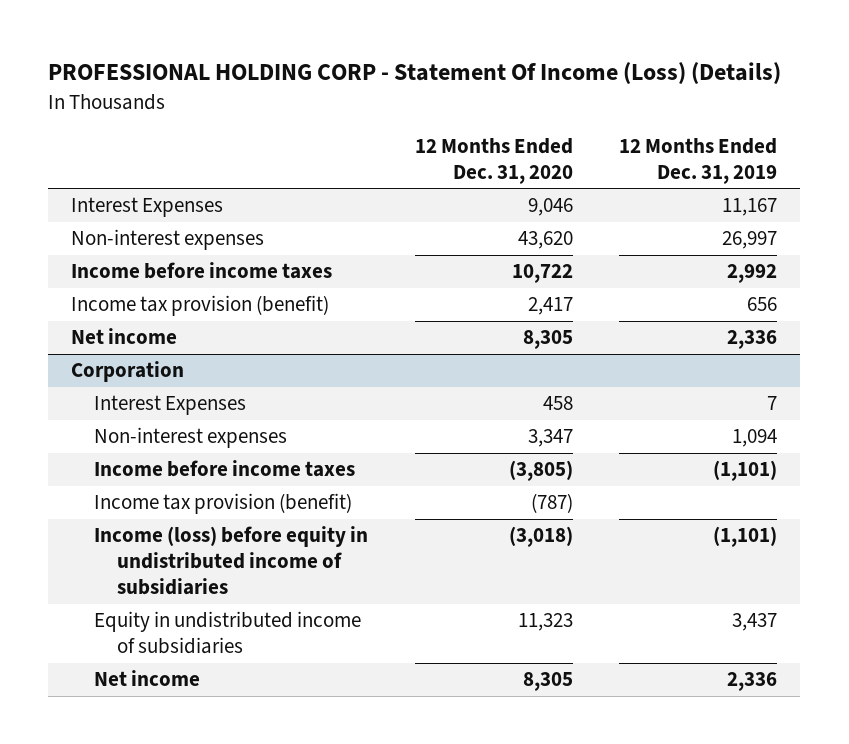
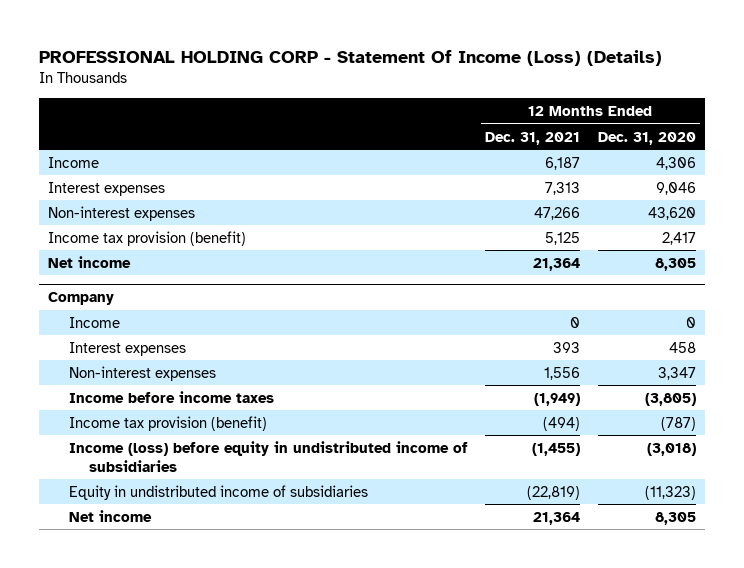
[619,137,778,184] 12 Months Ended Dec. 31, 2019 -> none
none -> [485,131,581,145] Dec. 31, 2021
none -> [48,156,100,168] Income
[71,197,224,218] Interest Expenses -> [48,181,166,196] Interest expenses
[71,262,333,280] Income before income taxes -> none
[71,361,185,383] Corporation -> [48,292,115,306] Company
none -> [68,316,120,328] Income
[94,395,247,416] Interest Expenses -> [68,341,186,356] Interest expenses
[517,613,573,632] 11,323 -> [644,485,696,500] (11,323)

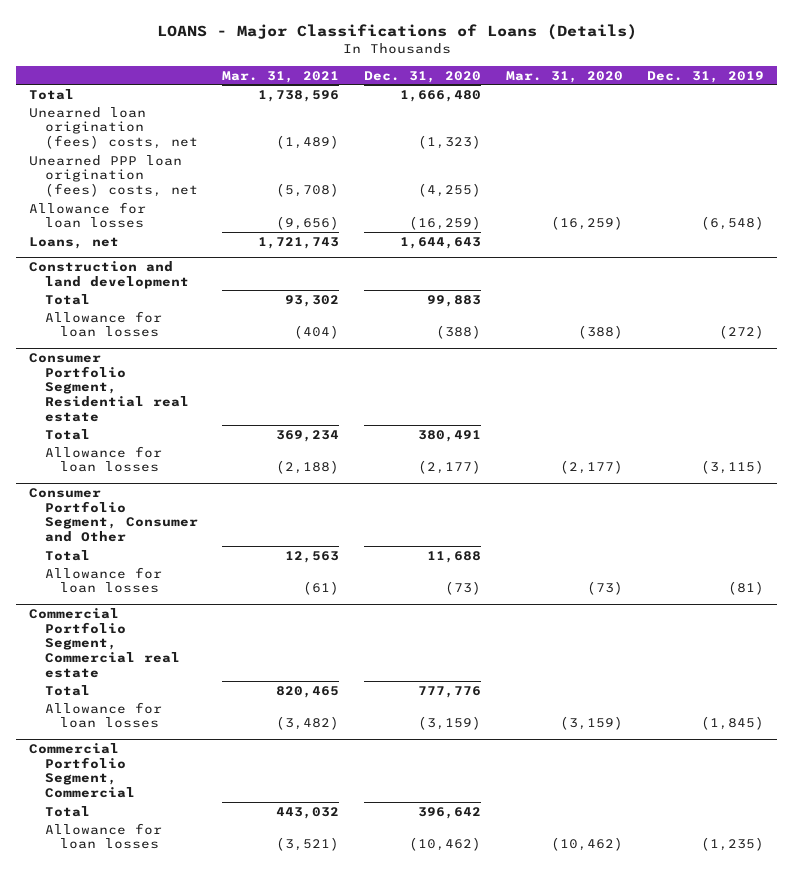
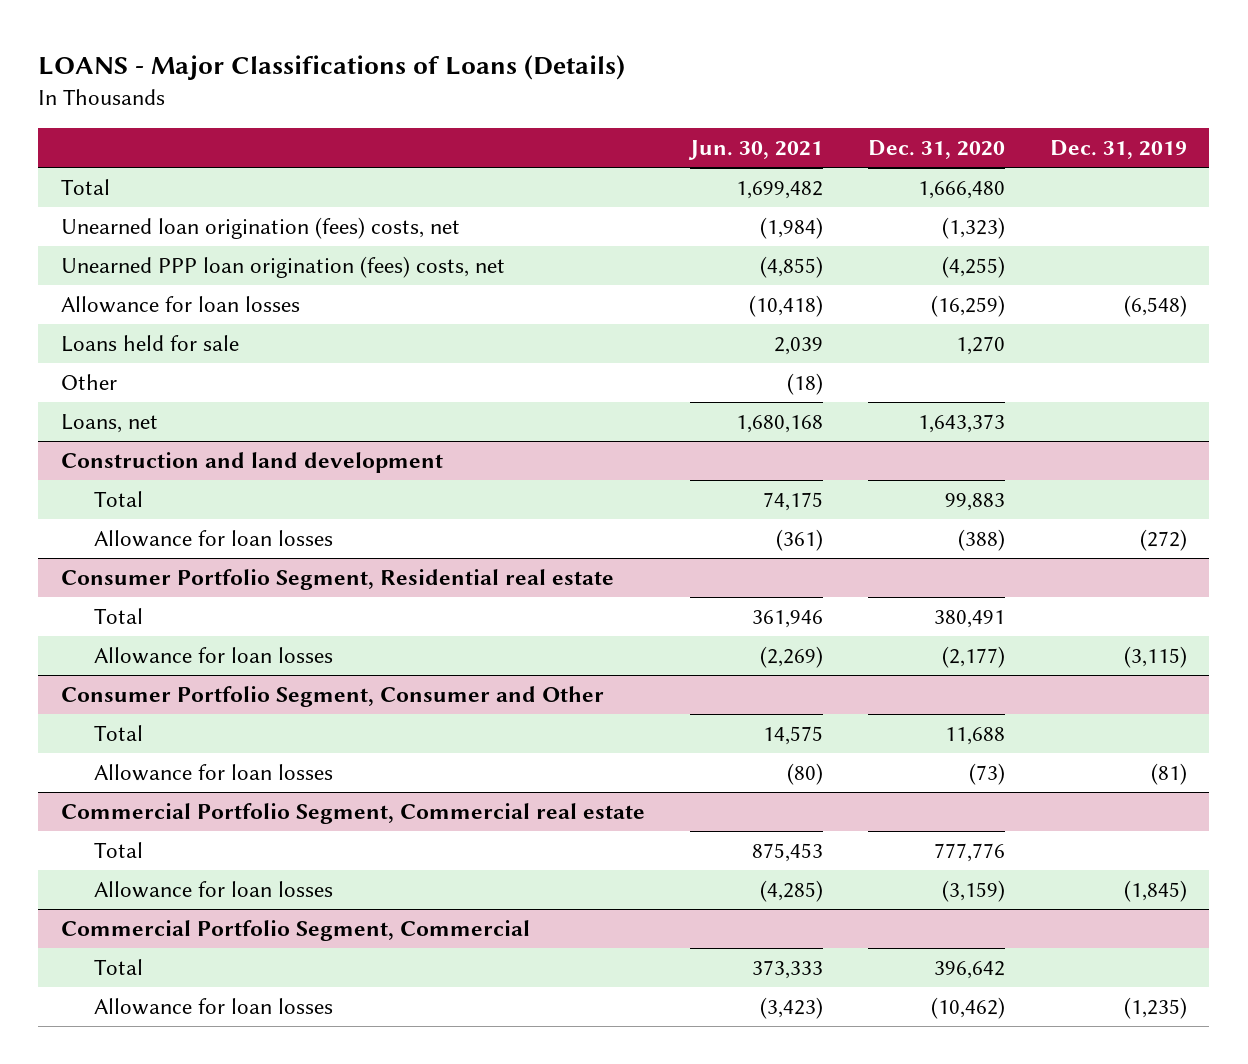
[222,70,340,83] Mar. 31, 2021 -> none
[505,70,623,83] Mar. 31, 2020 -> none
none -> [687,140,823,161] Jun. 30, 2021
none -> [60,335,239,353] Loans held for sale
none -> [60,374,117,391] Other
[400,236,482,249] 1,644,643 -> [917,414,1005,434] 1,643,373

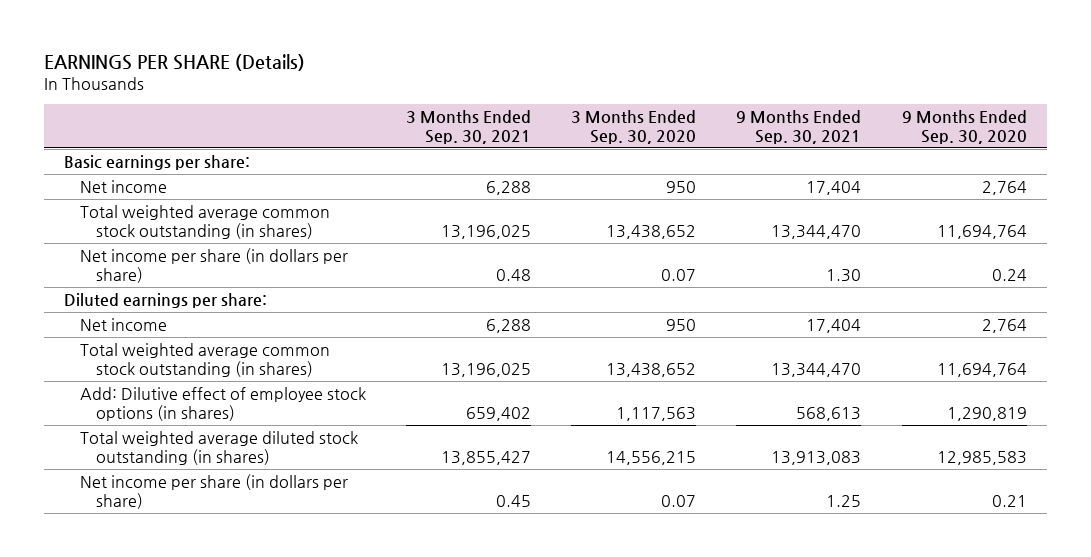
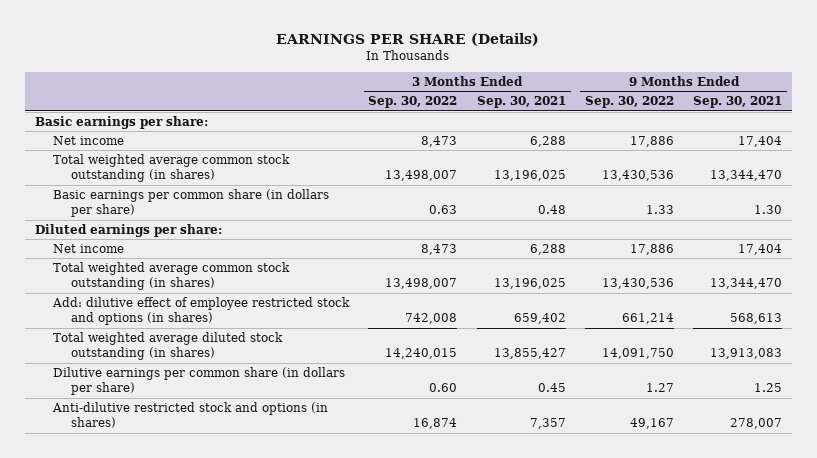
[571,110,697,144] 3 Months Ended Sep. 30, 2020 -> none
[901,110,1027,144] 9 Months Ended Sep. 30, 2020 -> none
none -> [368,96,458,109] Sep. 30, 2022
none -> [585,96,675,109] Sep. 30, 2022
[79,247,348,283] Net income per share (in dollars per share) -> [53,189,330,218] Basic earnings per common share (in dollars per share)
[79,386,366,421] Add: Dilutive effect of employee stock options (in shares) -> [52,297,351,326] Add: dilutive effect of employee restricted stock and options (in shares)
[79,473,348,509] Net income per share (in dollars per share) -> [53,367,346,396] Dilutive earnings per common share (in dollars per share)
none -> [52,402,329,429] Anti-dilutive restricted stock and options (in shares)

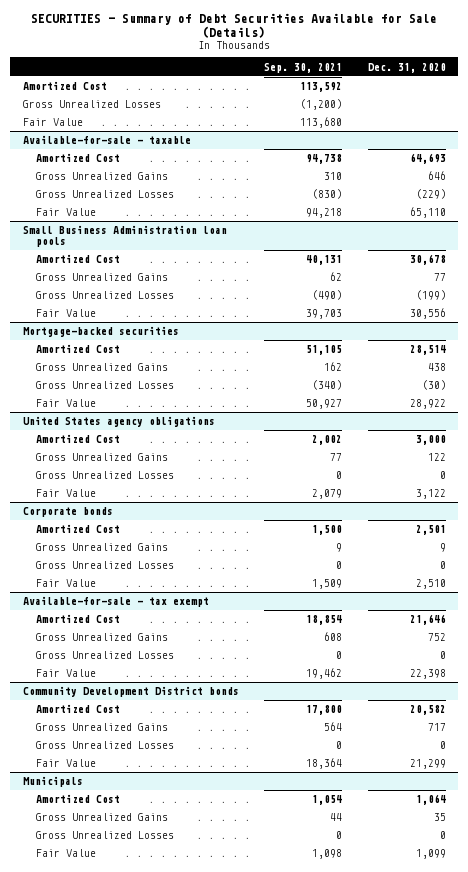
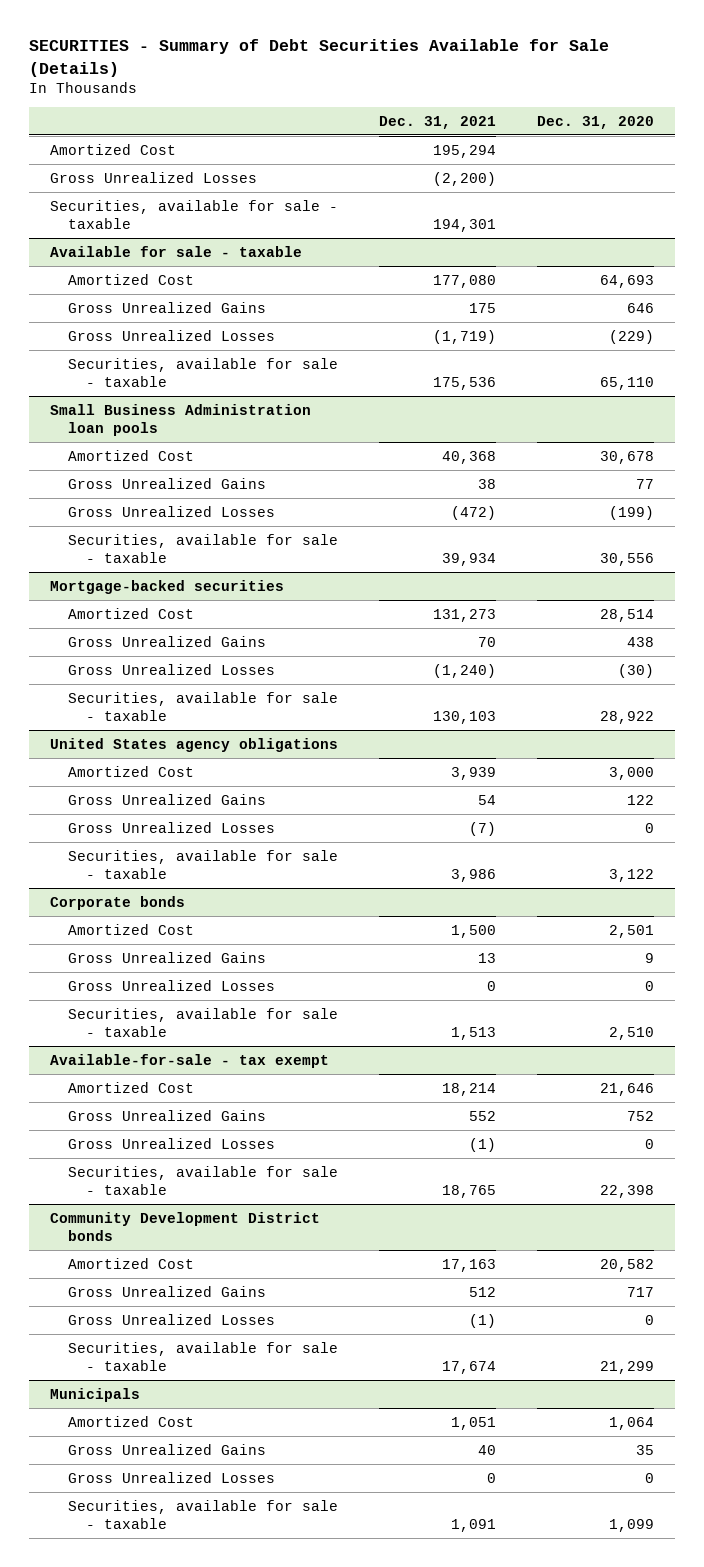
[264,62,343,73] Sep. 30, 2021 -> none
none -> [378,115,496,129] Dec. 31, 2021
[22,118,83,127] Fair Value -> [49,199,338,230] Securities, available for sale - taxable
[22,135,191,145] Available-for-sale - taxable -> [49,245,302,257] Available for sale - taxable
[36,208,97,217] Fair Value -> [67,357,338,388] Securities, available for sale - taxable
[36,309,97,318] Fair Value -> [67,533,338,564] Securities, available for sale - taxable
[36,399,97,408] Fair Value -> [67,691,338,722] Securities, available for sale - taxable
[36,489,97,498] Fair Value -> [67,849,338,880] Securities, available for sale - taxable
[36,579,97,588] Fair Value -> [67,1007,338,1038] Securities, available for sale - taxable
[36,669,97,678] Fair Value -> [67,1165,338,1196] Securities, available for sale - taxable
[36,759,97,768] Fair Value -> [67,1341,338,1372] Securities, available for sale - taxable
[36,849,97,858] Fair Value -> [67,1499,338,1530] Securities, available for sale - taxable

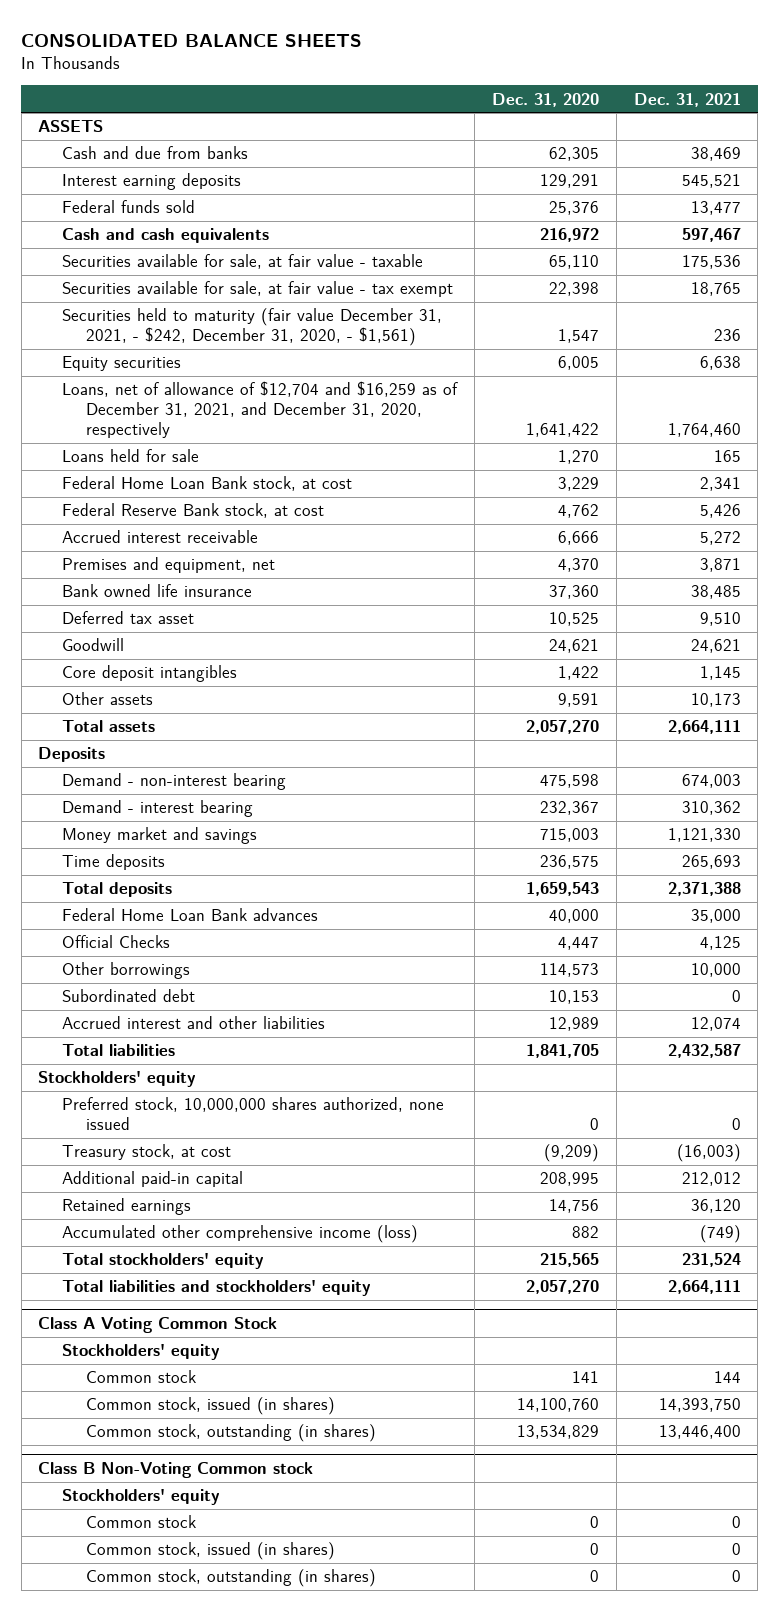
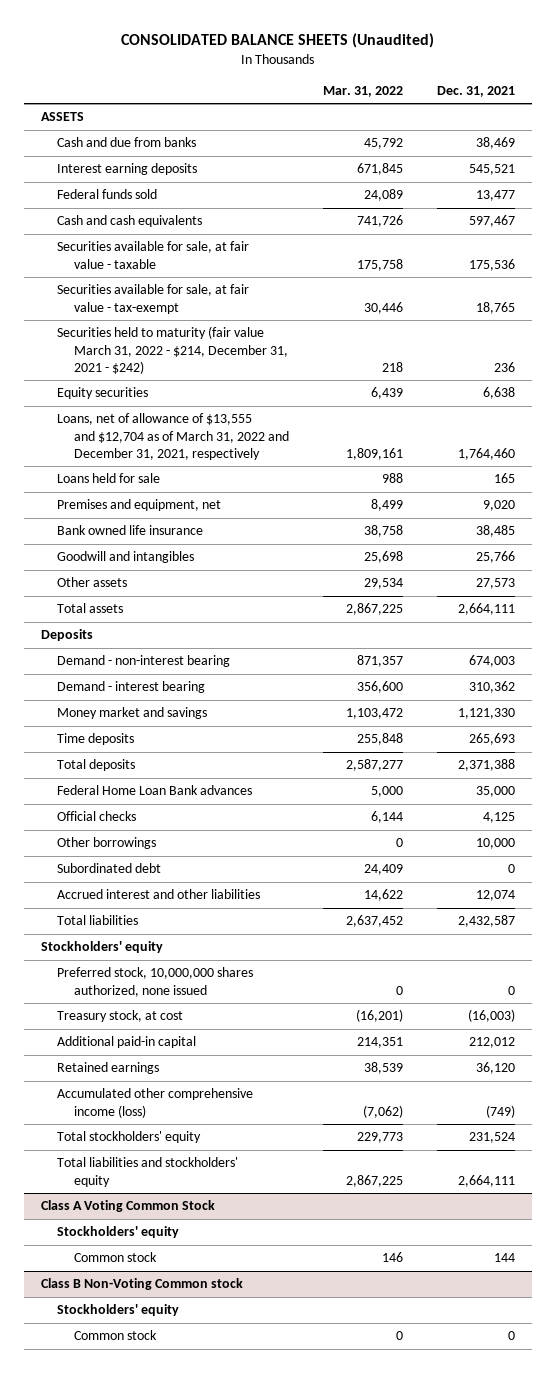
[21,33,363,47] CONSOLIDATED BALANCE SHEETS -> [120,33,434,49] CONSOLIDATED BALANCE SHEETS (Unaudited)
[491,92,599,107] Dec. 31, 2020 -> none
none -> [322,85,403,97] Mar. 31, 2022
[62,281,454,298] Securities available for sale, at fair value - tax exempt -> [57,284,250,314] Securities available for sale, at fair value - tax-exempt
[62,308,443,347] Securities held to maturity (fair value December 31, 2021, - $242, December 31, 2020, - $1,561) -> [57,326,288,374] Securities held to maturity (fair value March 31, 2022 - $214, December 31, 2021 - $242)
[62,381,459,438] Loans, net of allowance of $12,704 and $16,259 as of December 31, 2021, and December 31, 2020, respectively -> [57,413,289,460] Loans, net of allowance of $13,555 and $12,704 as of March 31, 2022 and December 31, 2021, respectively
[62,476,353,492] Federal Home Loan Bank stock, at cost -> none
[62,503,325,519] Federal Reserve Bank stock, at cost -> none
[62,530,259,544] Accrued interest receivable -> none
[699,558,741,573] 3,871 -> [482,500,515,512] 9,020
[62,611,195,625] Deferred tax asset -> none
[62,638,125,652] Goodwill -> none
[62,665,238,683] Core deposit intangibles -> none
none -> [57,551,195,564] Goodwill and intangibles
[690,693,741,708] 10,173 -> [475,578,515,590] 27,573
[62,935,171,949] Official Checks -> [57,811,137,822] Official checks
[85,1397,335,1416] Common stock, issued (in shares) -> none
[85,1424,376,1443] Common stock, outstanding (in shares) -> none
[85,1542,335,1561] Common stock, issued (in shares) -> none
[85,1569,376,1588] Common stock, outstanding (in shares) -> none

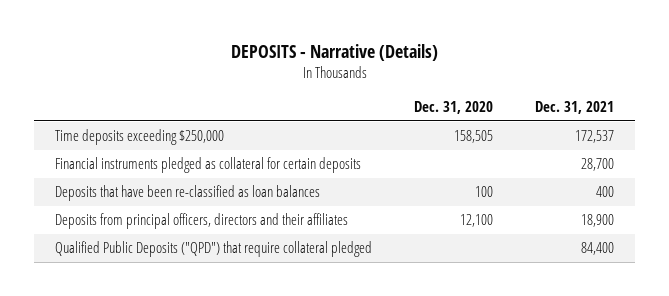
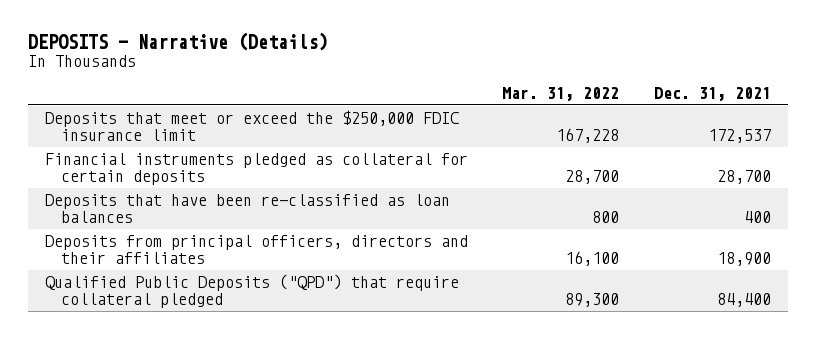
[414,101,494,115] Dec. 31, 2020 -> none
none -> [502,87,620,102] Mar. 31, 2022
[55,129,225,146] Time deposits exceeding $250,000 -> [44,110,459,142] Deposits that meet or exceed the $250,000 FDIC insurance limit

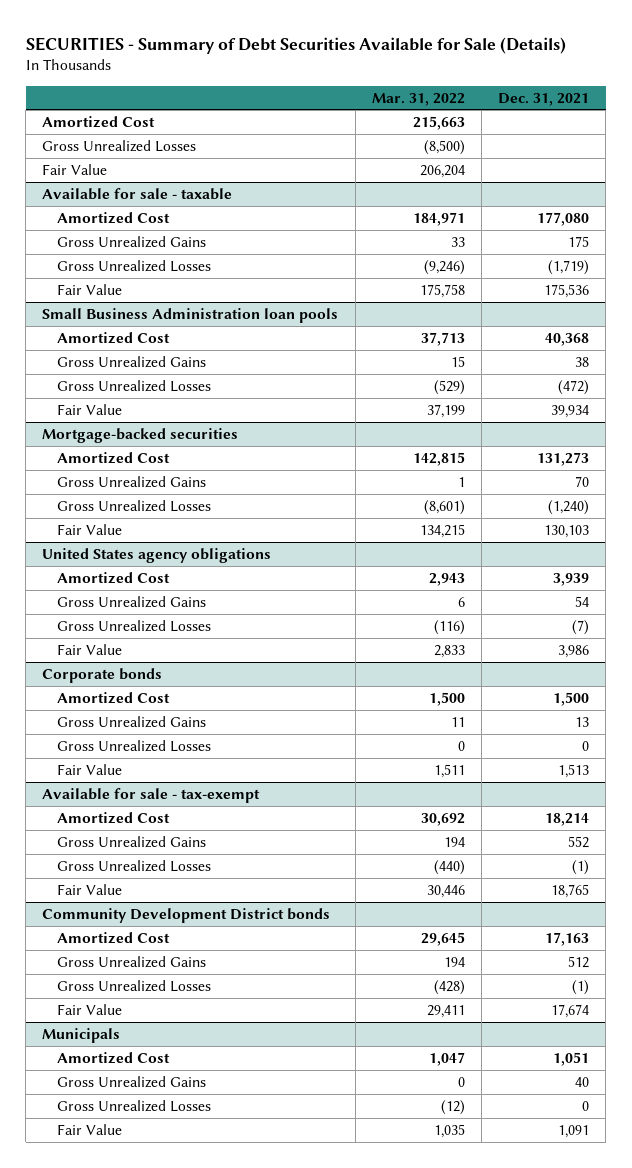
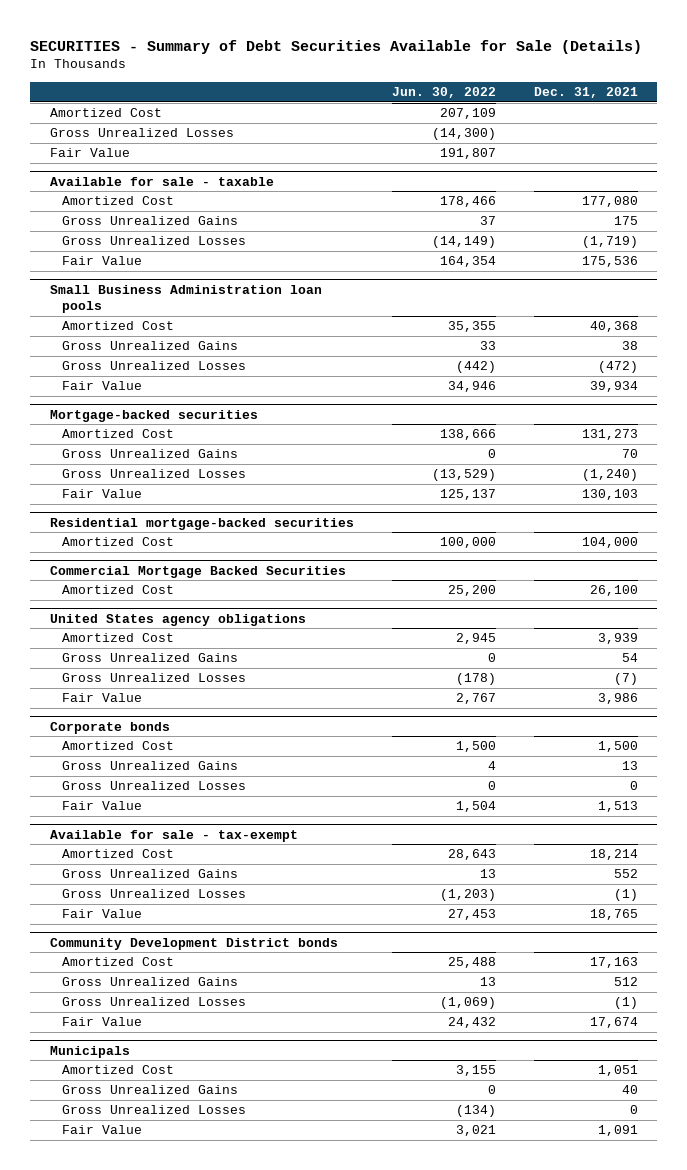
[371,92,465,106] Mar. 31, 2022 -> none
none -> [391,86,496,98] Jun. 30, 2022
none -> [49,517,354,530] Residential mortgage-backed securities
none -> [62,537,175,547] Amortized Cost
none -> [49,565,346,578] Commercial Mortgage Backed Securities
none -> [62,585,175,595] Amortized Cost

